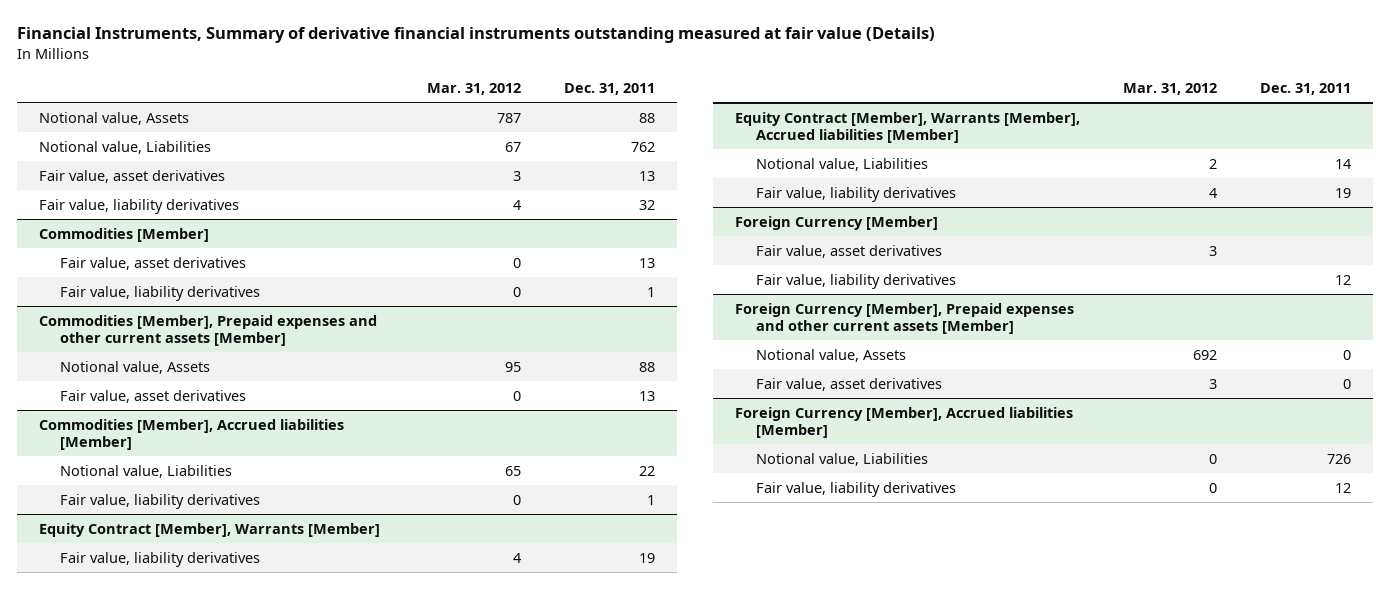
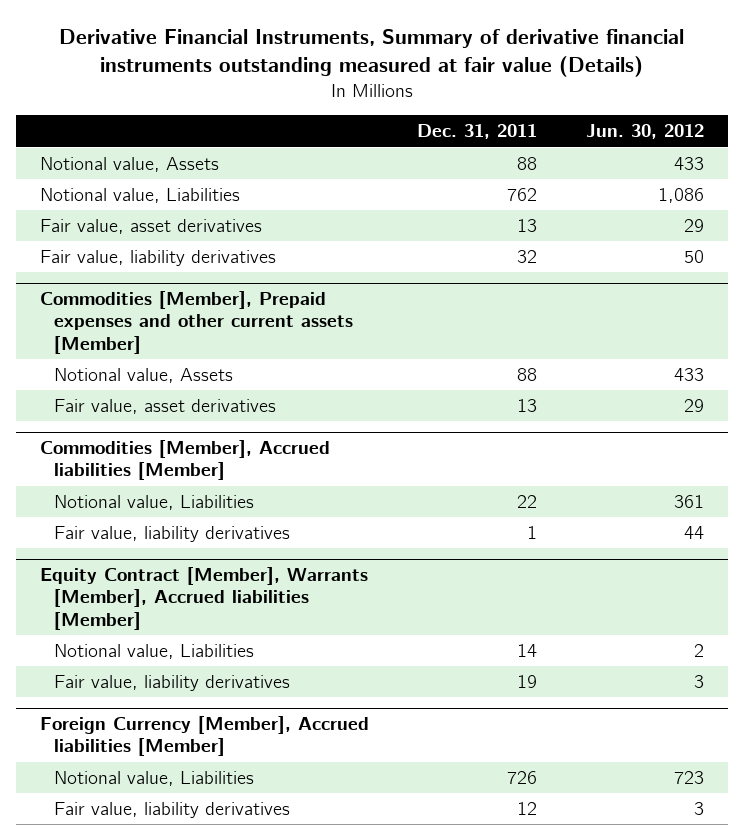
[16,27,935,44] Financial Instruments, Summary of derivative financial instruments outstanding measured at fair value (Details) -> [58,28,684,78] Derivative Financial Instruments, Summary of derivative financial instruments outstanding measured at fair value (Details)
[426,82,521,95] Mar. 31, 2012 -> none
none -> [586,124,705,140] Jun. 30, 2012
[38,227,209,242] Commodities [Member] -> none
[60,256,247,270] Fair value, asset derivatives -> none
[60,285,261,301] Fair value, liability derivatives -> none
[38,522,380,537] Equity Contract [Member], Warrants [Member] -> none
[60,551,261,567] Fair value, liability derivatives -> none
[734,215,938,230] Foreign Currency [Member] -> none
[756,244,943,258] Fair value, asset derivatives -> none
[756,273,957,289] Fair value, liability derivatives -> none
[734,302,1074,335] Foreign Currency [Member], Prepaid expenses and other current assets [Member] -> none
[756,348,907,362] Notional value, Assets -> none
[756,377,943,391] Fair value, asset derivatives -> none

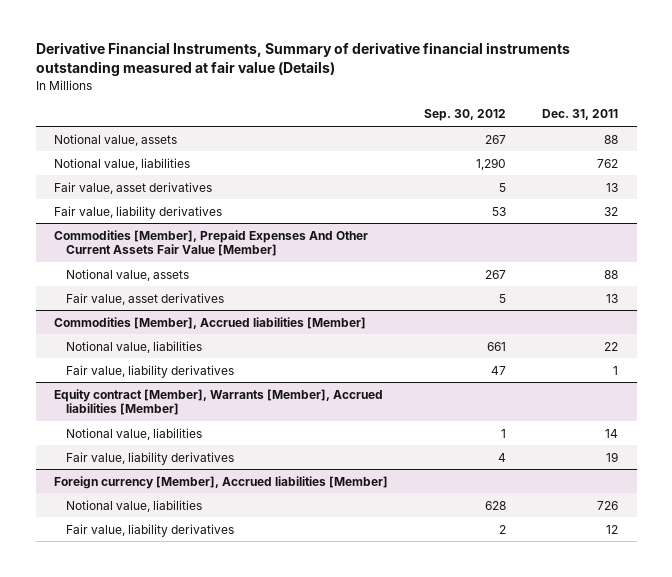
[586,124,705,140] Jun. 30, 2012 -> none
none -> [424,109,507,122] Sep. 30, 2012
[39,157,219,173] Notional value, Assets -> [53,133,177,146] Notional value, assets
[39,188,240,204] Notional value, Liabilities -> [53,157,190,170] Notional value, liabilities
[39,291,353,354] Commodities [Member], Prepaid expenses and other current assets [Member] -> [53,229,368,257] Commodities [Member], Prepaid Expenses And Other Current Assets Fair Value [Member]
[53,368,233,384] Notional value, Assets -> [65,268,189,281] Notional value, assets
[53,495,254,511] Notional value, Liabilities -> [65,340,202,353] Notional value, liabilities
[39,567,368,630] Equity Contract [Member], Warrants [Member], Accrued liabilities [Member] -> [53,388,383,416] Equity contract [Member], Warrants [Member], Accrued liabilities [Member]
[53,644,254,660] Notional value, Liabilities -> [65,427,202,440] Notional value, liabilities
[39,716,369,757] Foreign Currency [Member], Accrued liabilities [Member] -> [53,475,388,489] Foreign currency [Member], Accrued liabilities [Member]
[53,771,254,787] Notional value, Liabilities -> [65,499,202,512] Notional value, liabilities

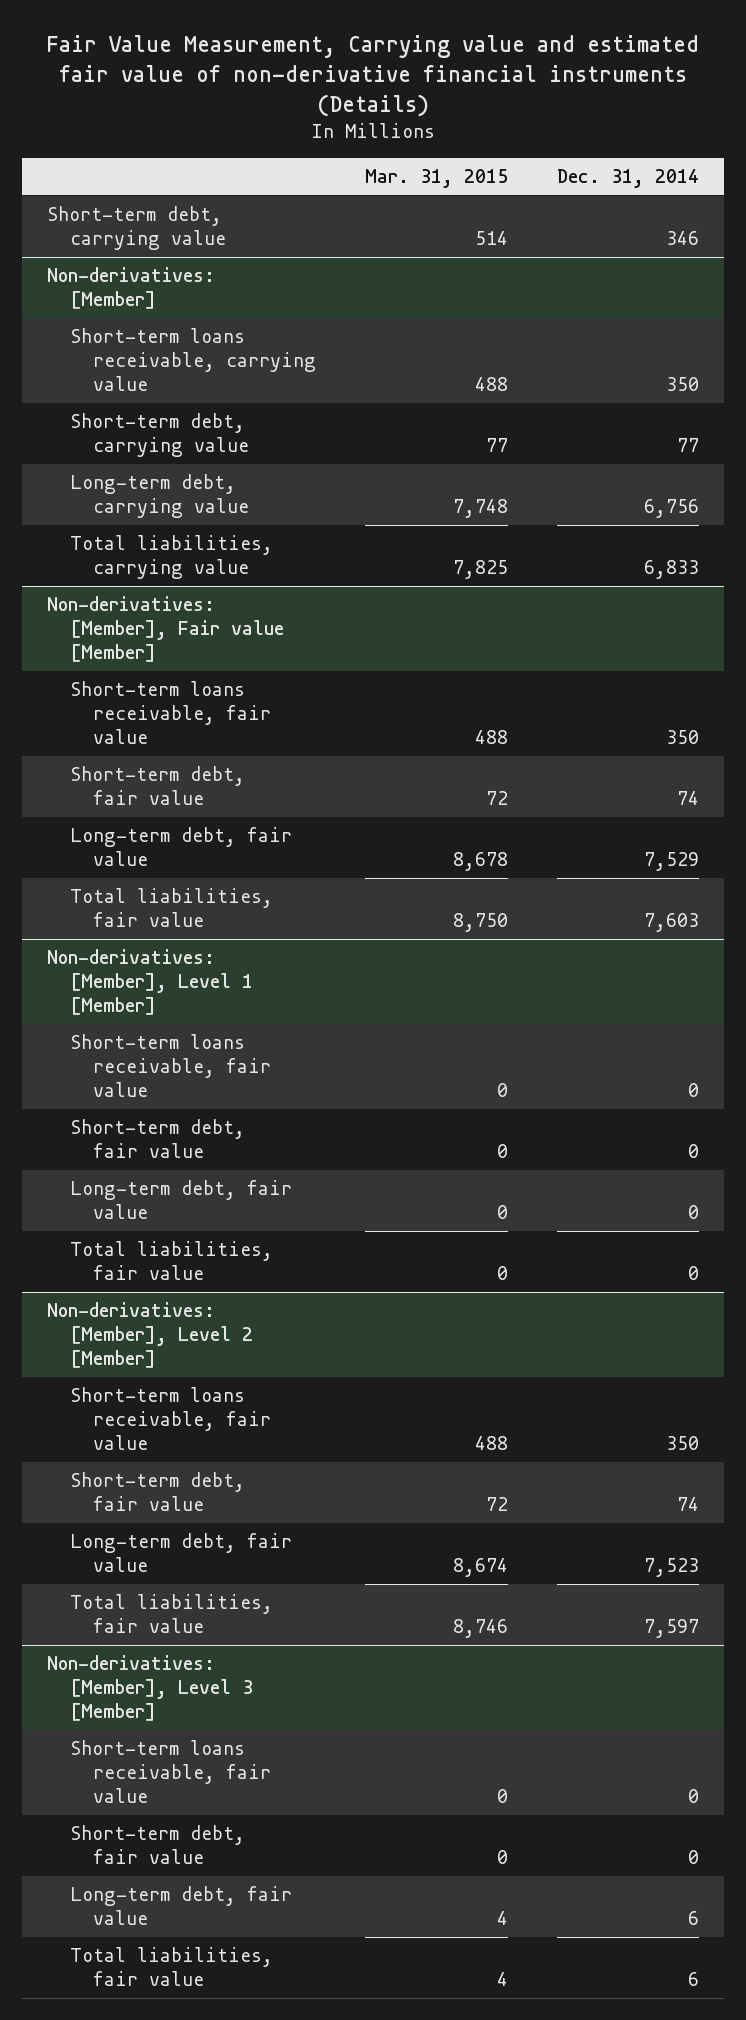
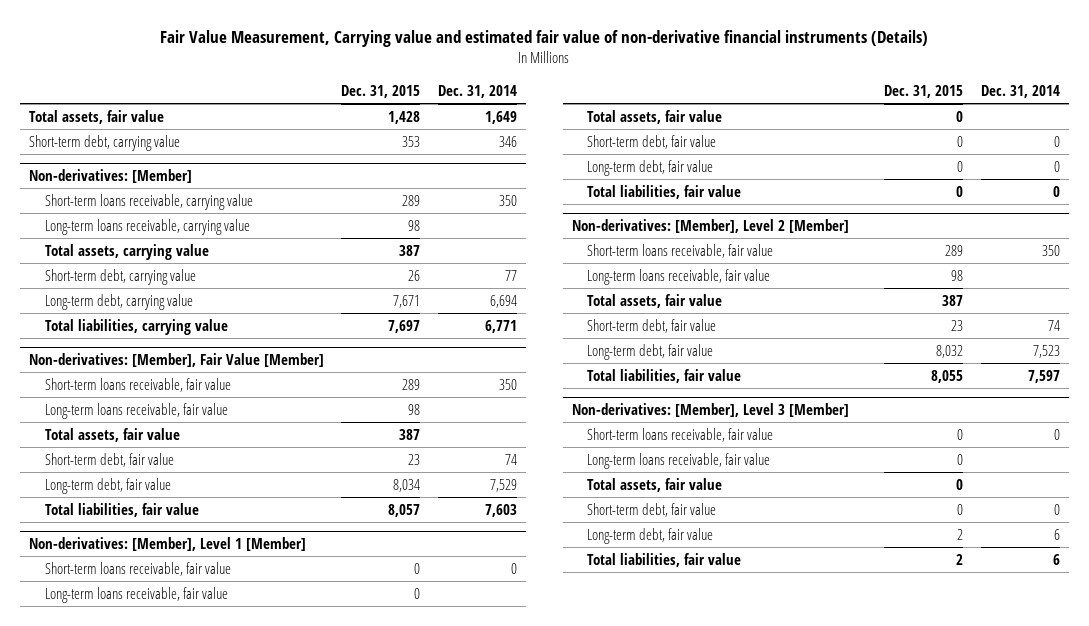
[364,168,508,188] Mar. 31, 2015 -> none
none -> [341,84,421,98] Dec. 31, 2015
none -> [28,109,164,124] Total assets, fair value
none -> [44,218,250,235] Long-term loans receivable, carrying value
none -> [44,243,209,260] Total assets, carrying value
[643,499,699,519] 6,756 -> [489,294,517,308] 6,694
[643,560,699,580] 6,833 -> [484,319,517,333] 6,771
[46,596,284,663] Non-derivatives: [Member], Fair value [Member] -> [28,352,324,367] Non-derivatives: [Member], Fair Value [Member]
none -> [44,402,228,419] Long-term loans receivable, fair value
none -> [44,427,180,442] Total assets, fair value
none -> [44,586,228,603] Long-term loans receivable, fair value
none -> [587,109,723,124] Total assets, fair value
none -> [587,268,771,285] Long-term loans receivable, fair value
none -> [587,293,723,308] Total assets, fair value
none -> [587,452,771,469] Long-term loans receivable, fair value
none -> [587,477,723,492] Total assets, fair value

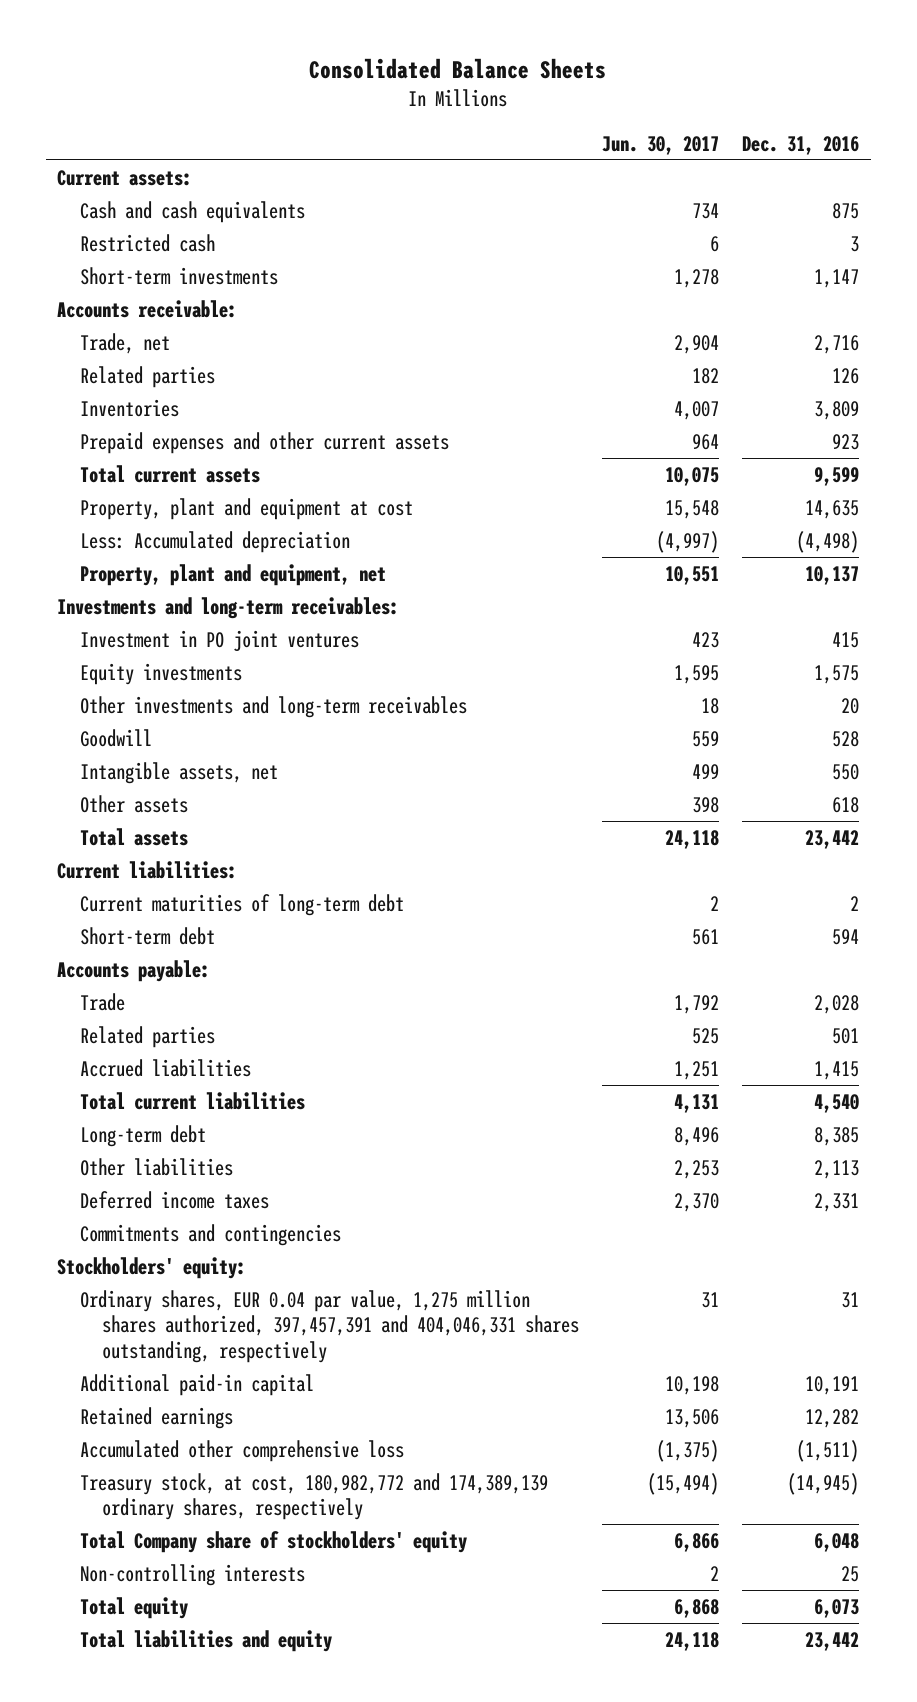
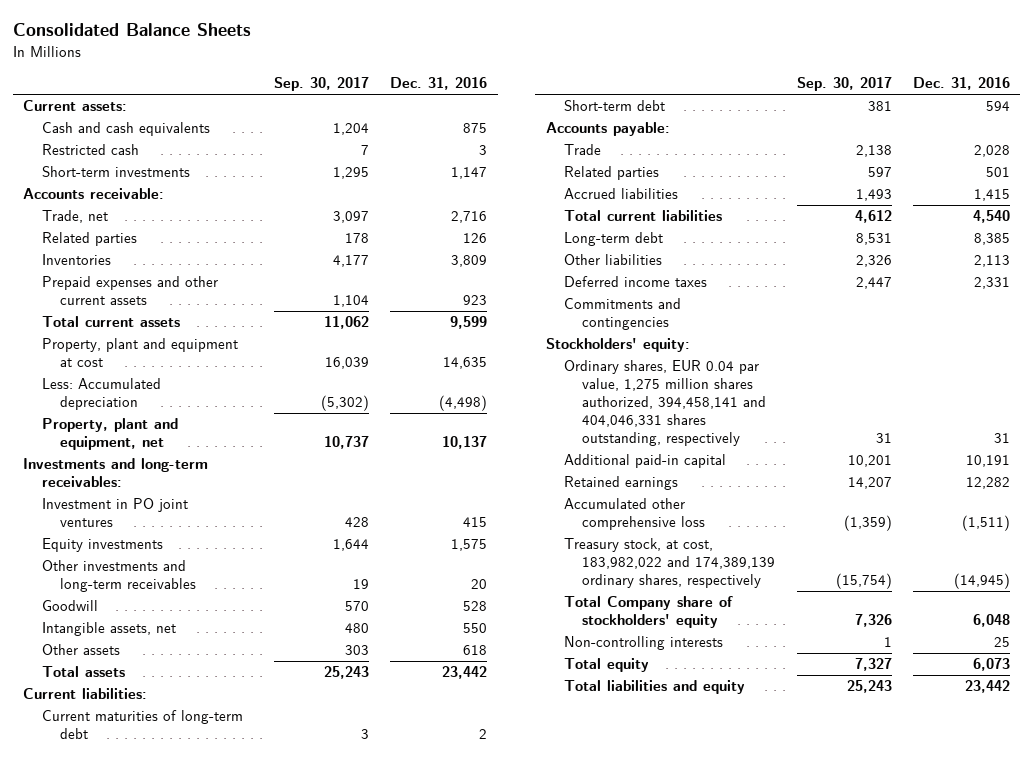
[602,135,720,155] Jun. 30, 2017 -> none
none -> [274,77,370,92] Sep. 30, 2017
[79,1289,580,1363] Ordinary shares, EUR 0.04 par value, 1,275 million shares authorized, 397,457,391 and 404,046,331 shares outstanding, respectively -> [564,360,767,447] Ordinary shares, EUR 0.04 par value, 1,275 million shares authorized, 394,458,141 and 404,046,331 shares outstanding, respectively
[79,1472,548,1521] Treasury stock, at cost, 180,982,772 and 174,389,139 ordinary shares, respectively -> [564,538,776,589] Treasury stock, at cost, 183,982,022 and 174,389,139 ordinary shares, respectively

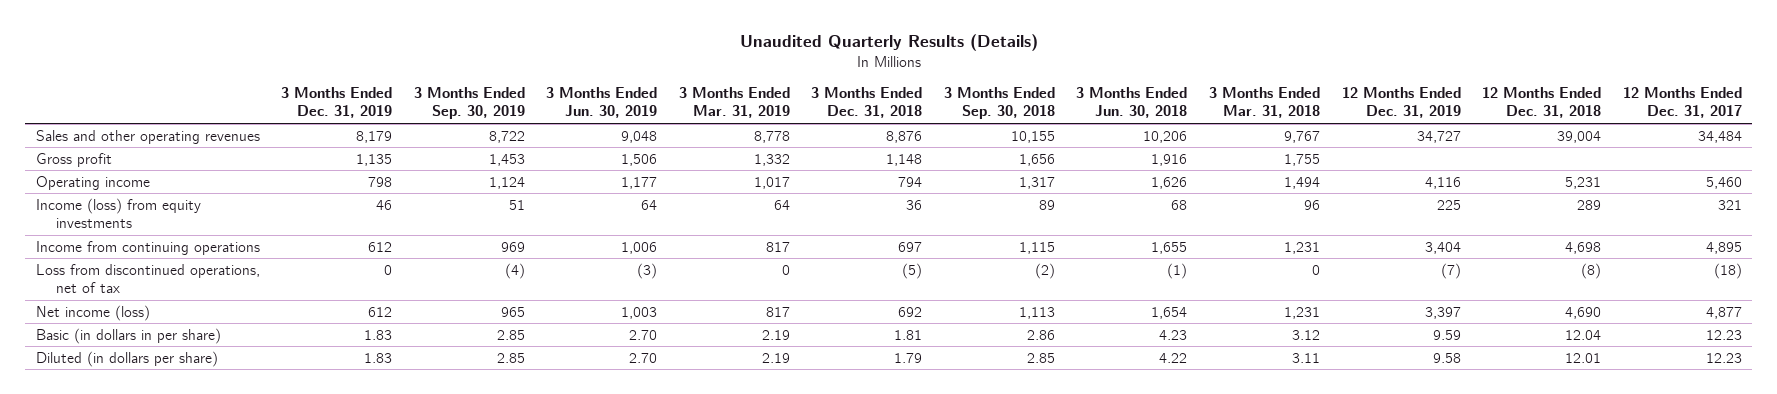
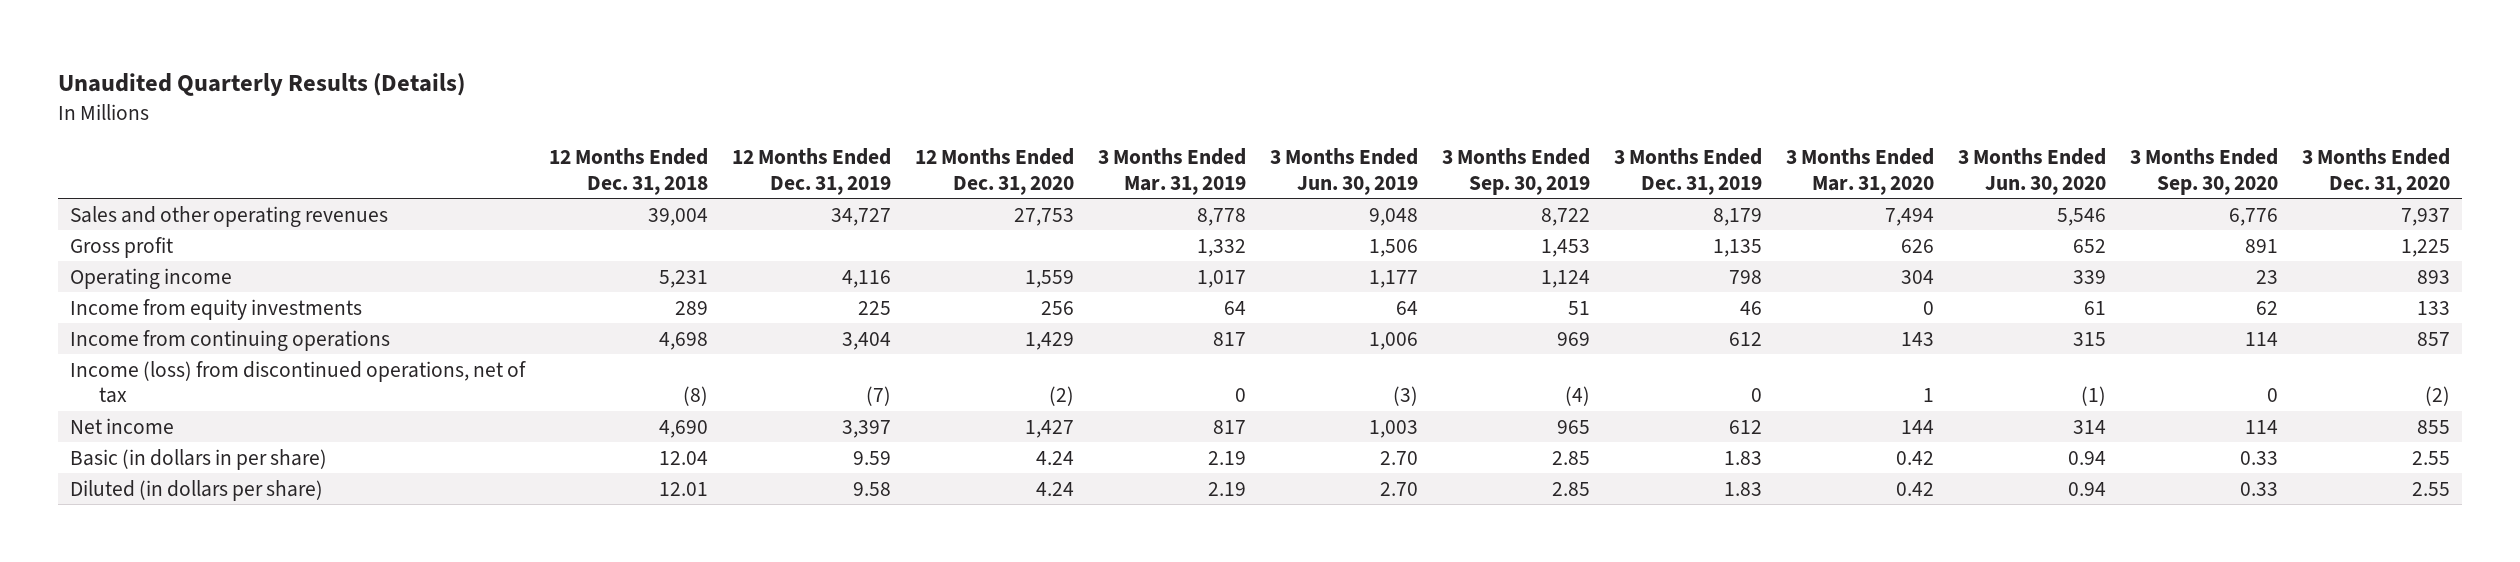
[811,87,923,119] 3 Months Ended Dec. 31, 2018 -> none
[943,87,1055,120] 3 Months Ended Sep. 30, 2018 -> none
[1076,87,1188,119] 3 Months Ended Jun. 30, 2018 -> none
[1209,87,1321,119] 3 Months Ended Mar. 31, 2018 -> none
[1622,87,1742,119] 12 Months Ended Dec. 31, 2017 -> none
none -> [915,148,1075,195] 12 Months Ended Dec. 31, 2020
none -> [1786,148,1935,195] 3 Months Ended Mar. 31, 2020
none -> [1958,148,2107,195] 3 Months Ended Jun. 30, 2020
none -> [2130,148,2279,195] 3 Months Ended Sep. 30, 2020
none -> [2302,148,2451,195] 3 Months Ended Dec. 31, 2020
[35,197,201,229] Income (loss) from equity investments -> [70,298,363,320] Income from equity investments
[35,263,260,294] Loss from discontinued operations, net of tax -> [70,360,527,404] Income (loss) from discontinued operations, net of tax
[35,304,150,321] Net income (loss) -> [70,417,175,434] Net income

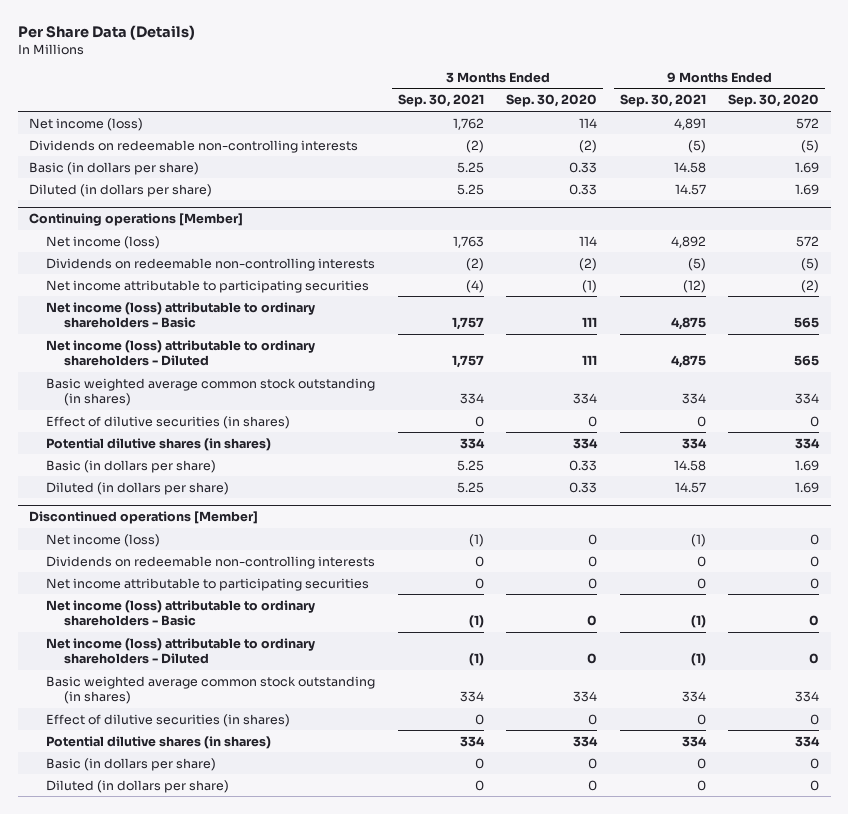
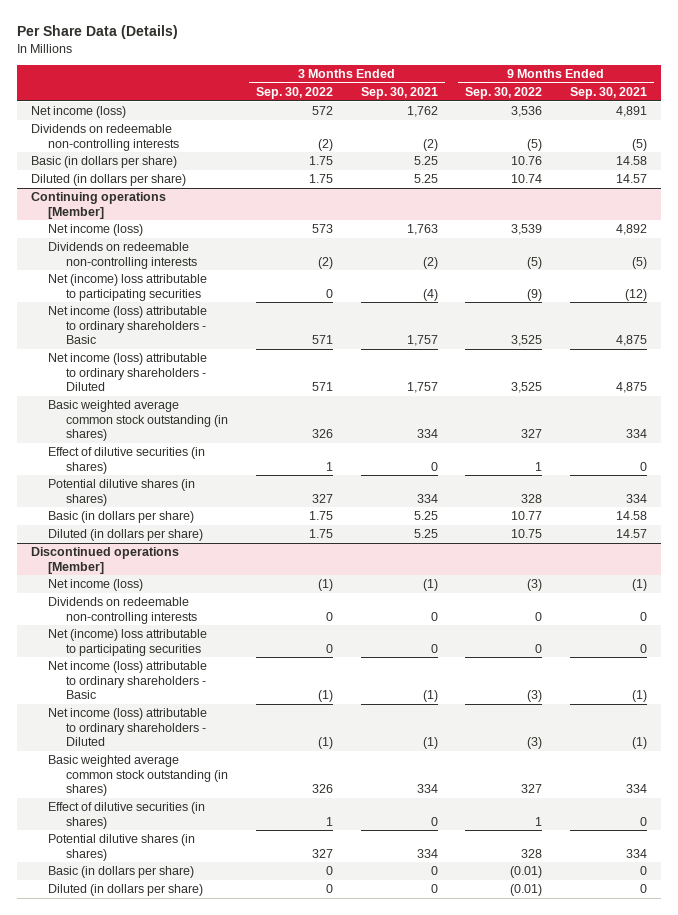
[506,94,598,108] Sep. 30, 2020 -> none
[728,94,820,108] Sep. 30, 2020 -> none
none -> [255,87,333,100] Sep. 30, 2022
none -> [465,87,543,100] Sep. 30, 2022
[46,279,370,293] Net income attributable to participating securities -> [48,274,208,301] Net (income) loss attributable to participating securities
[46,577,370,591] Net income attributable to participating securities -> [48,629,208,656] Net (income) loss attributable to participating securities

